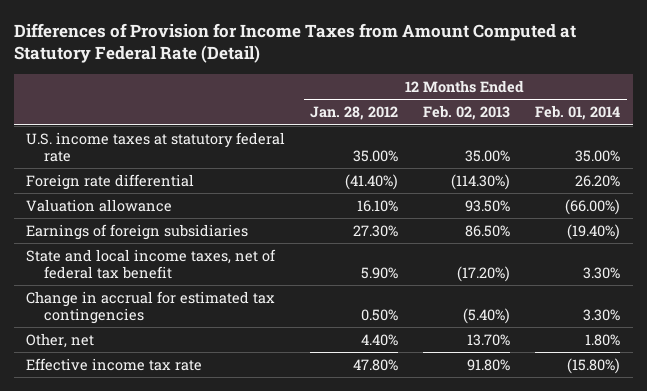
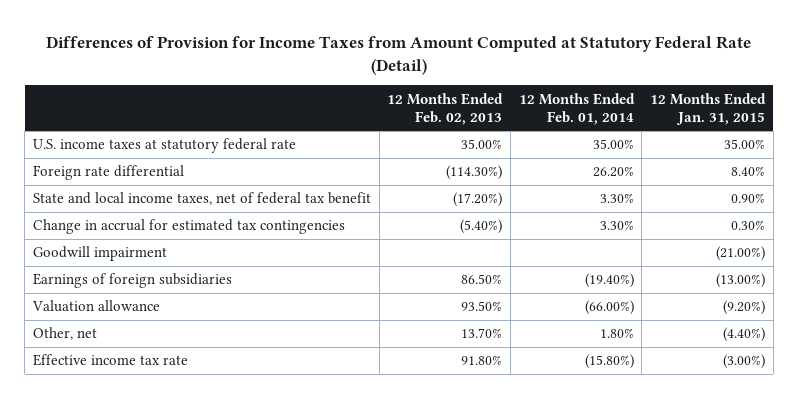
[310,106,399,121] Jan. 28, 2012 -> none
none -> [650,92,767,125] 12 Months Ended Jan. 31, 2015
none -> [32,246,167,262] Goodwill impairment
[26,224,249,241] Earnings of foreign subsidiaries -> [32,273,232,289] Earnings of foreign subsidiaries
[26,199,173,213] Valuation allowance -> [31,300,160,313] Valuation allowance

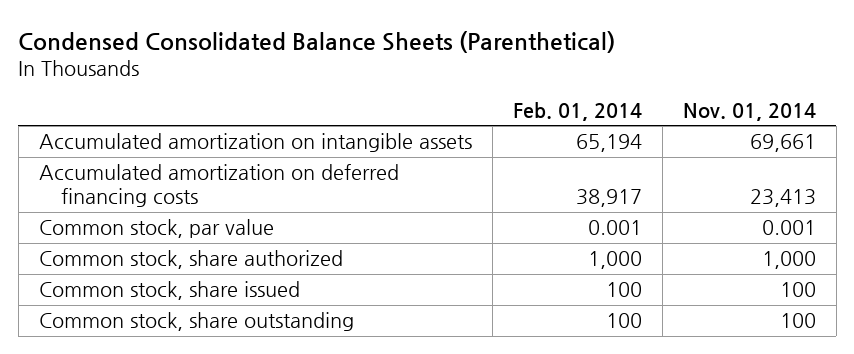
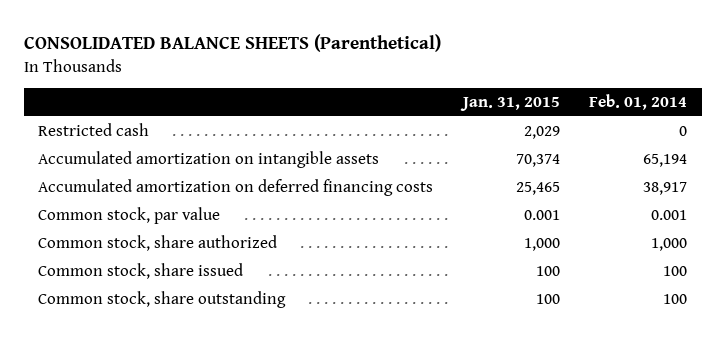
[18,30,616,53] Condensed Consolidated Balance Sheets (Parenthetical) -> [23,34,441,53] CONSOLIDATED BALANCE SHEETS (Parenthetical)
[682,102,816,121] Nov. 01, 2014 -> none
none -> [459,97,560,112] Jan. 31, 2015
none -> [38,122,150,136] Restricted cash

